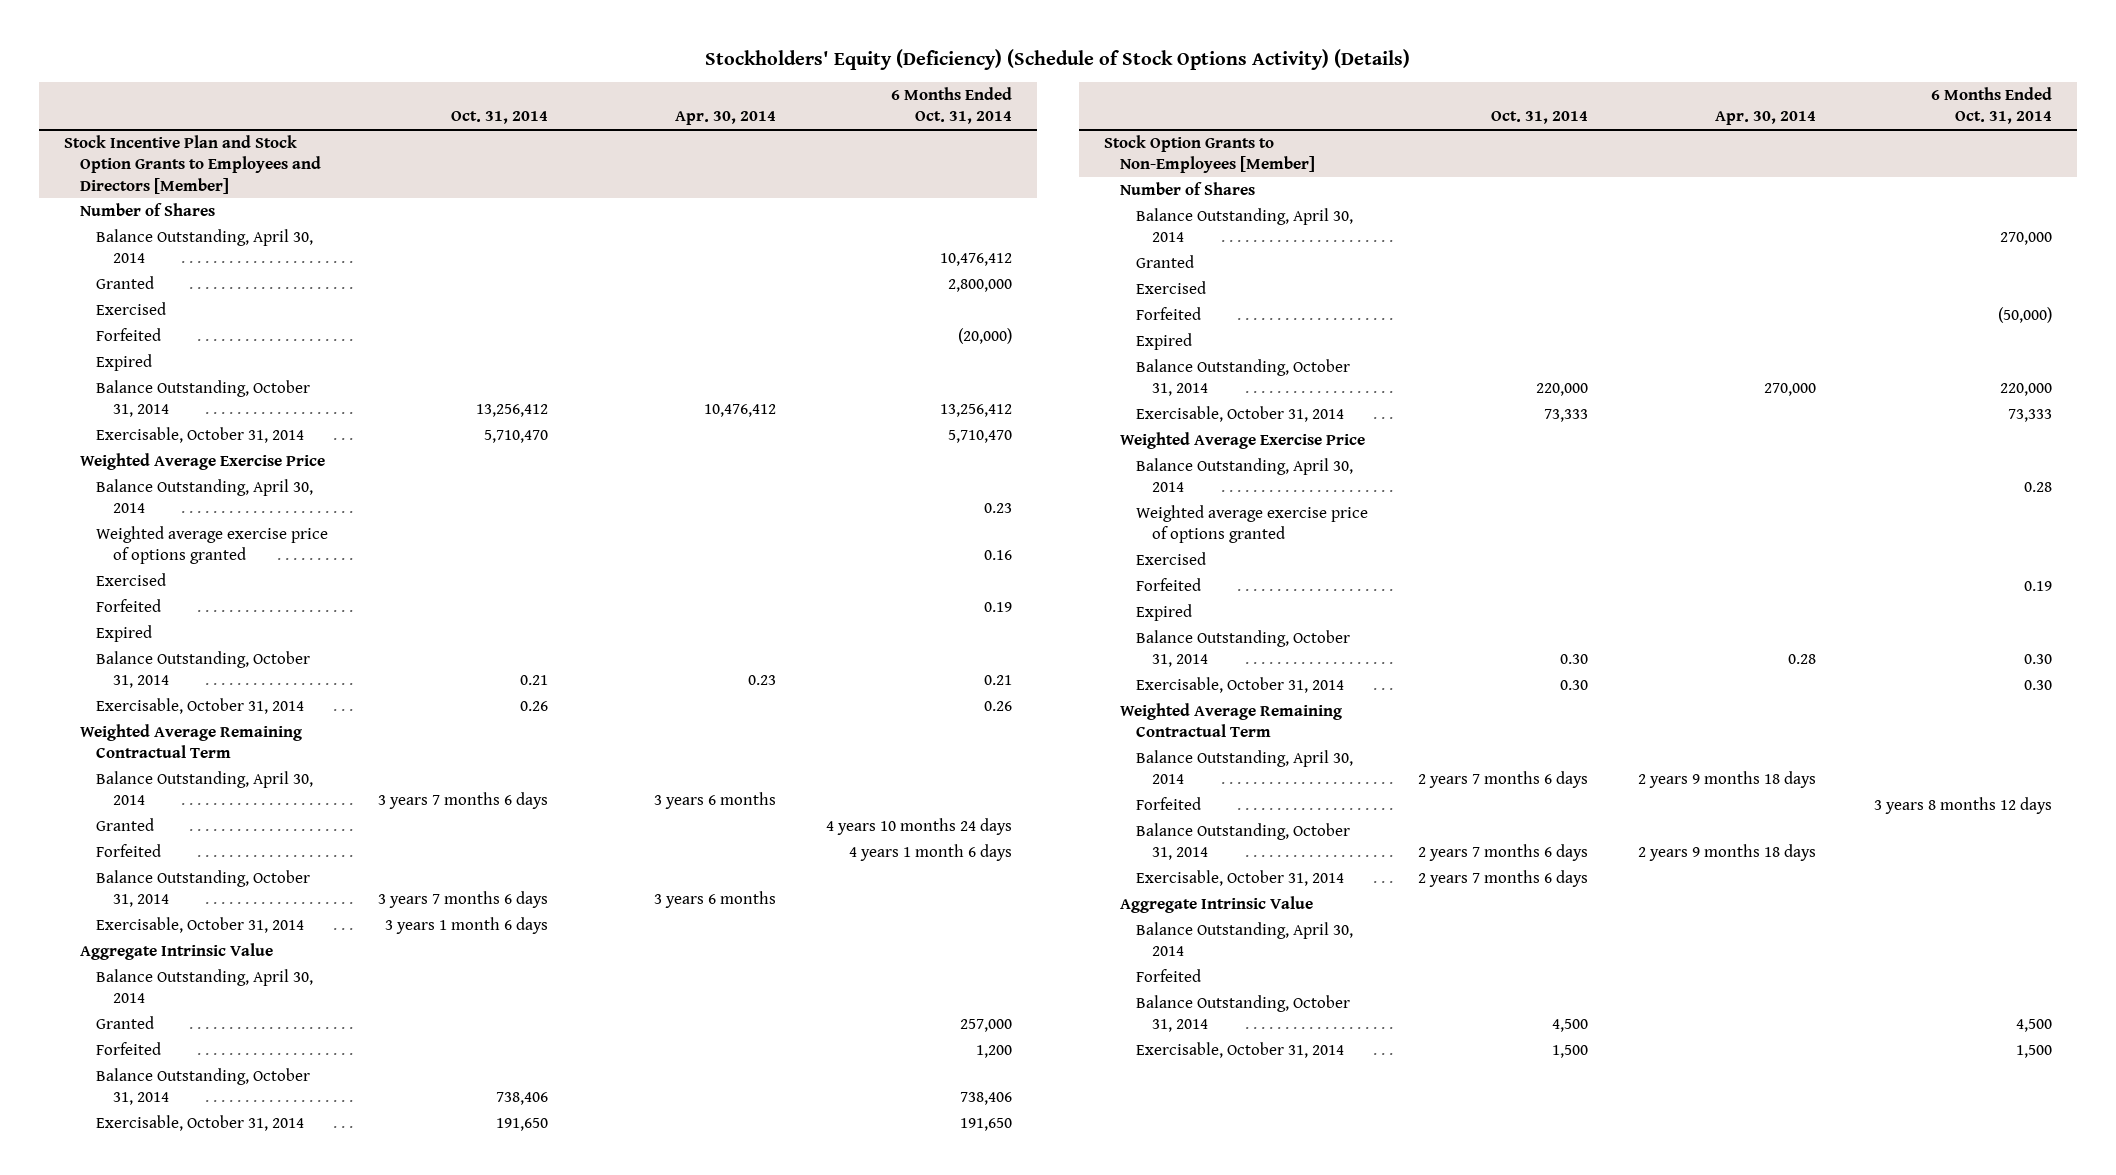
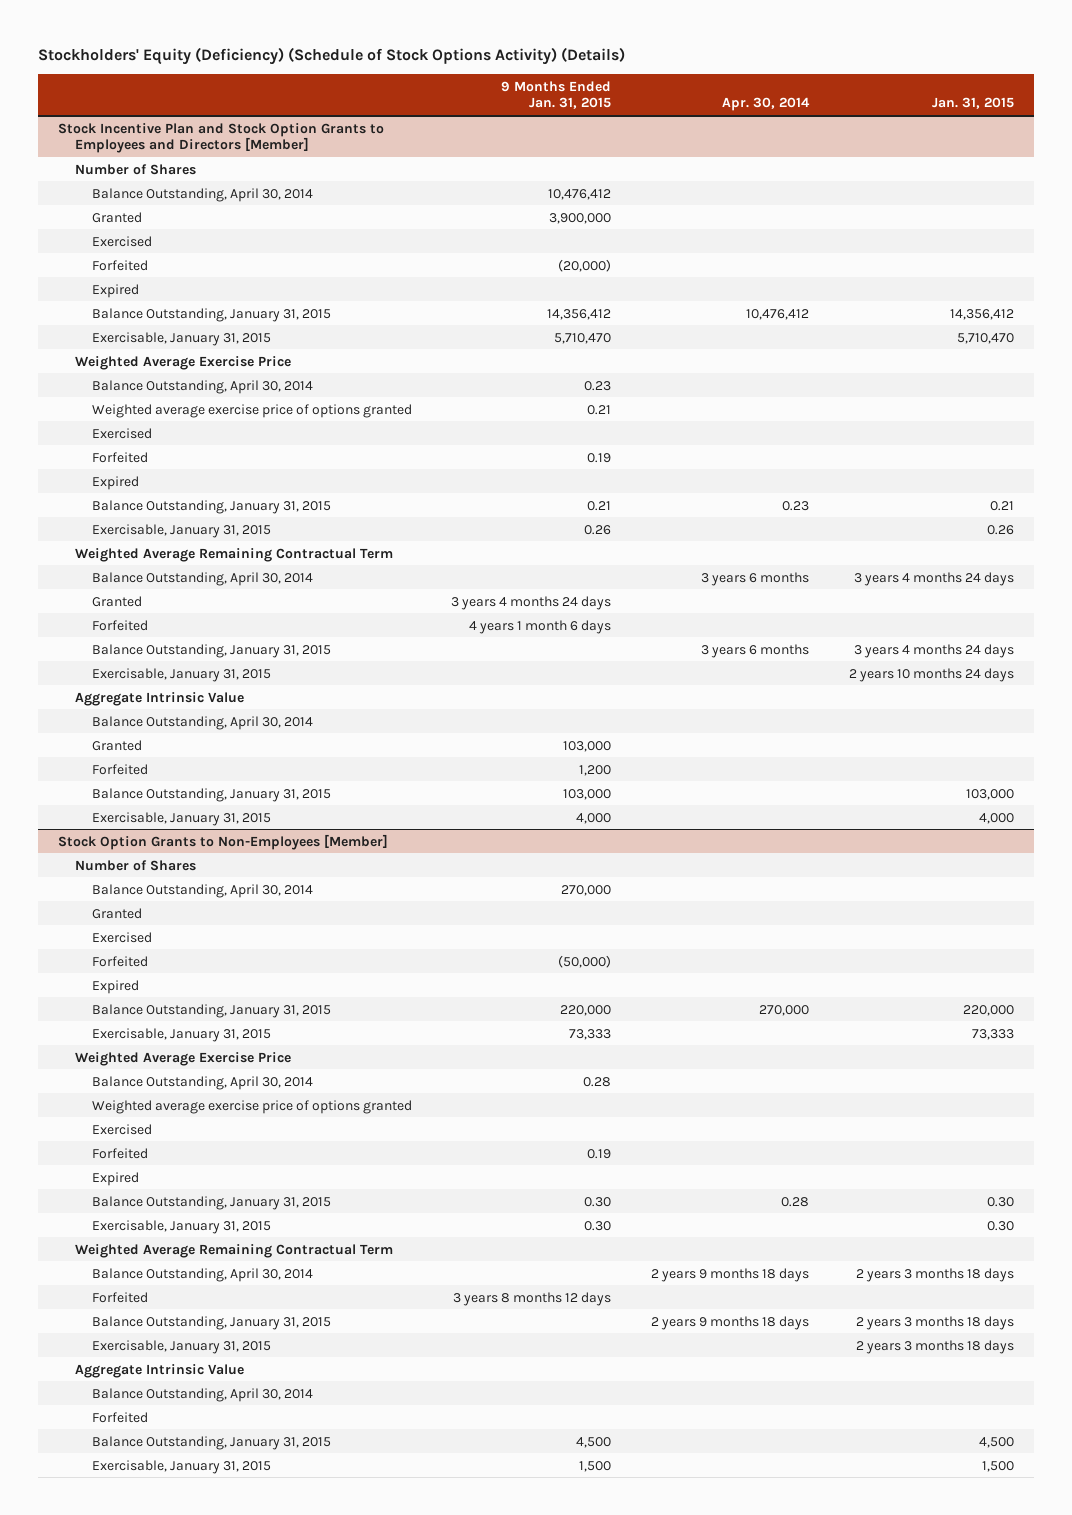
[451,111,549,125] Oct. 31, 2014 -> none
[891,87,1013,125] 6 Months Ended Oct. 31, 2014 -> none
none -> [501,80,612,110] 9 Months Ended Jan. 31, 2015
none -> [931,97,1014,110] Jan. 31, 2015
[96,380,311,418] Balance Outstanding, October 31, 2014 -> [91,307,331,322] Balance Outstanding, January 31, 2015
[96,427,305,444] Exercisable, October 31, 2014 -> [91,331,271,346] Exercisable, January 31, 2015
[96,651,311,689] Balance Outstanding, October 31, 2014 -> [91,499,331,514] Balance Outstanding, January 31, 2015
[96,698,305,715] Exercisable, October 31, 2014 -> [91,523,271,538] Exercisable, January 31, 2015
[96,870,311,908] Balance Outstanding, October 31, 2014 -> [91,643,331,658] Balance Outstanding, January 31, 2015
[96,917,305,934] Exercisable, October 31, 2014 -> [91,667,271,682] Exercisable, January 31, 2015
[96,1068,311,1106] Balance Outstanding, October 31, 2014 -> [91,787,331,802] Balance Outstanding, January 31, 2015
[96,1115,305,1132] Exercisable, October 31, 2014 -> [91,811,271,826] Exercisable, January 31, 2015
[1136,359,1351,397] Balance Outstanding, October 31, 2014 -> [91,1003,331,1018] Balance Outstanding, January 31, 2015
[1136,406,1345,423] Exercisable, October 31, 2014 -> [91,1027,271,1042] Exercisable, January 31, 2015
[1136,630,1351,668] Balance Outstanding, October 31, 2014 -> [91,1195,331,1210] Balance Outstanding, January 31, 2015
[1136,677,1345,694] Exercisable, October 31, 2014 -> [91,1219,271,1234] Exercisable, January 31, 2015
[1136,823,1351,861] Balance Outstanding, October 31, 2014 -> [91,1315,331,1330] Balance Outstanding, January 31, 2015
[1136,870,1345,887] Exercisable, October 31, 2014 -> [91,1339,271,1354] Exercisable, January 31, 2015
[1136,995,1351,1033] Balance Outstanding, October 31, 2014 -> [91,1435,331,1450] Balance Outstanding, January 31, 2015
[1136,1042,1345,1059] Exercisable, October 31, 2014 -> [91,1459,271,1474] Exercisable, January 31, 2015

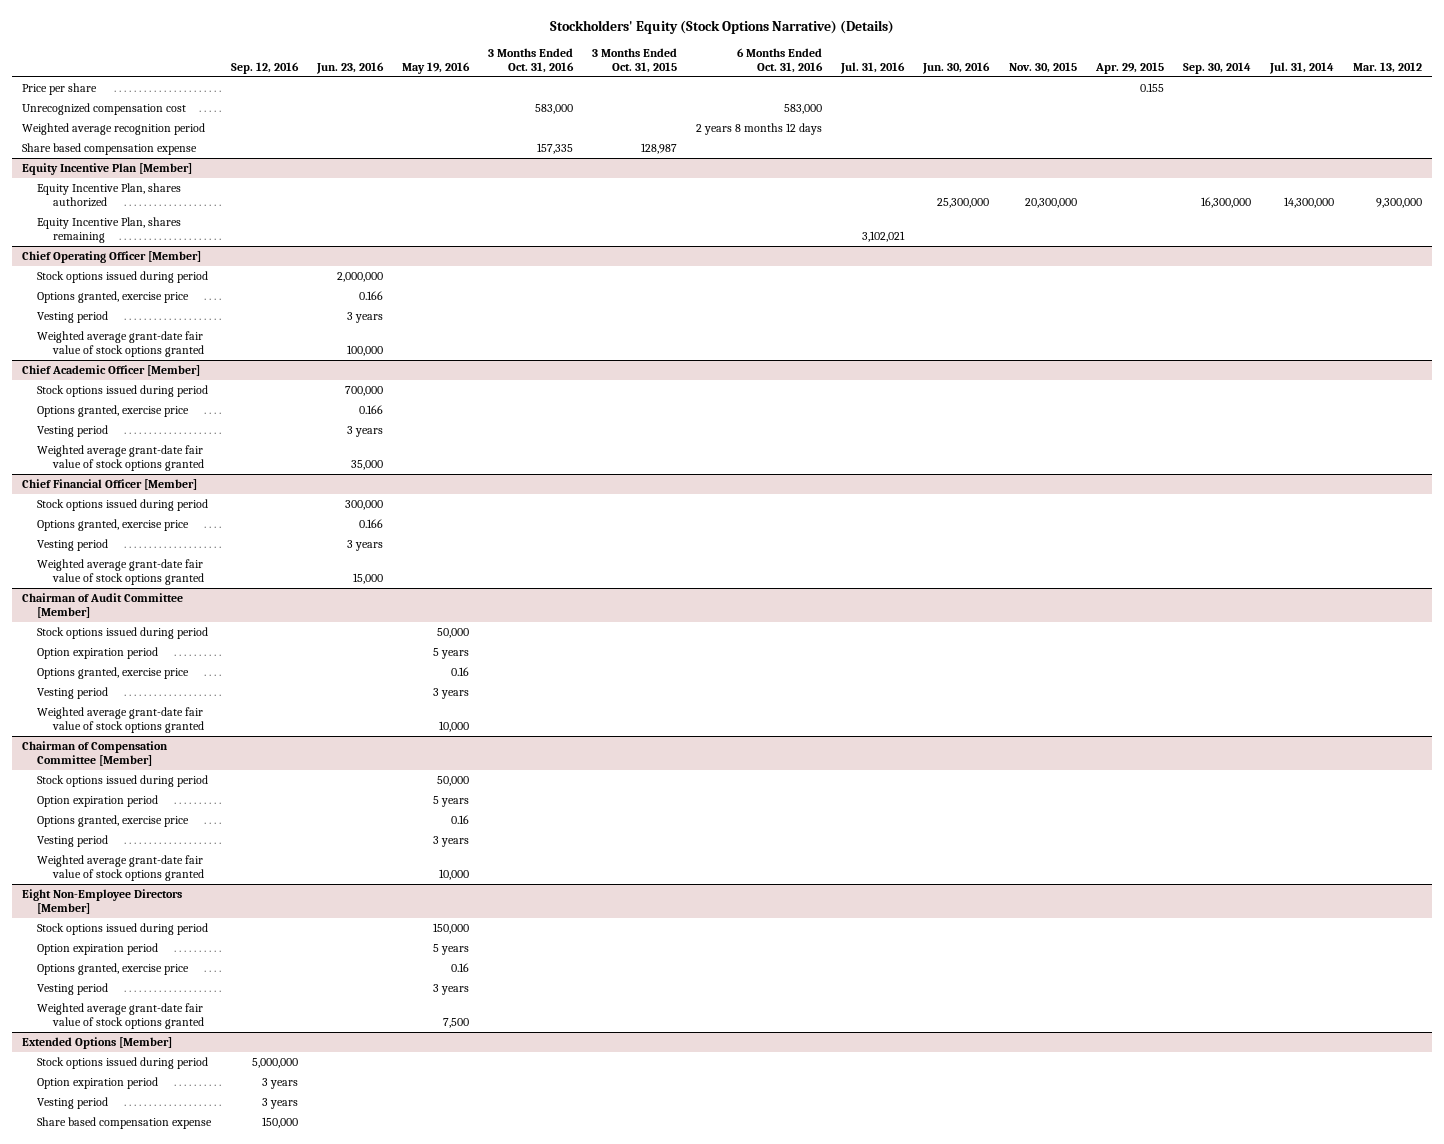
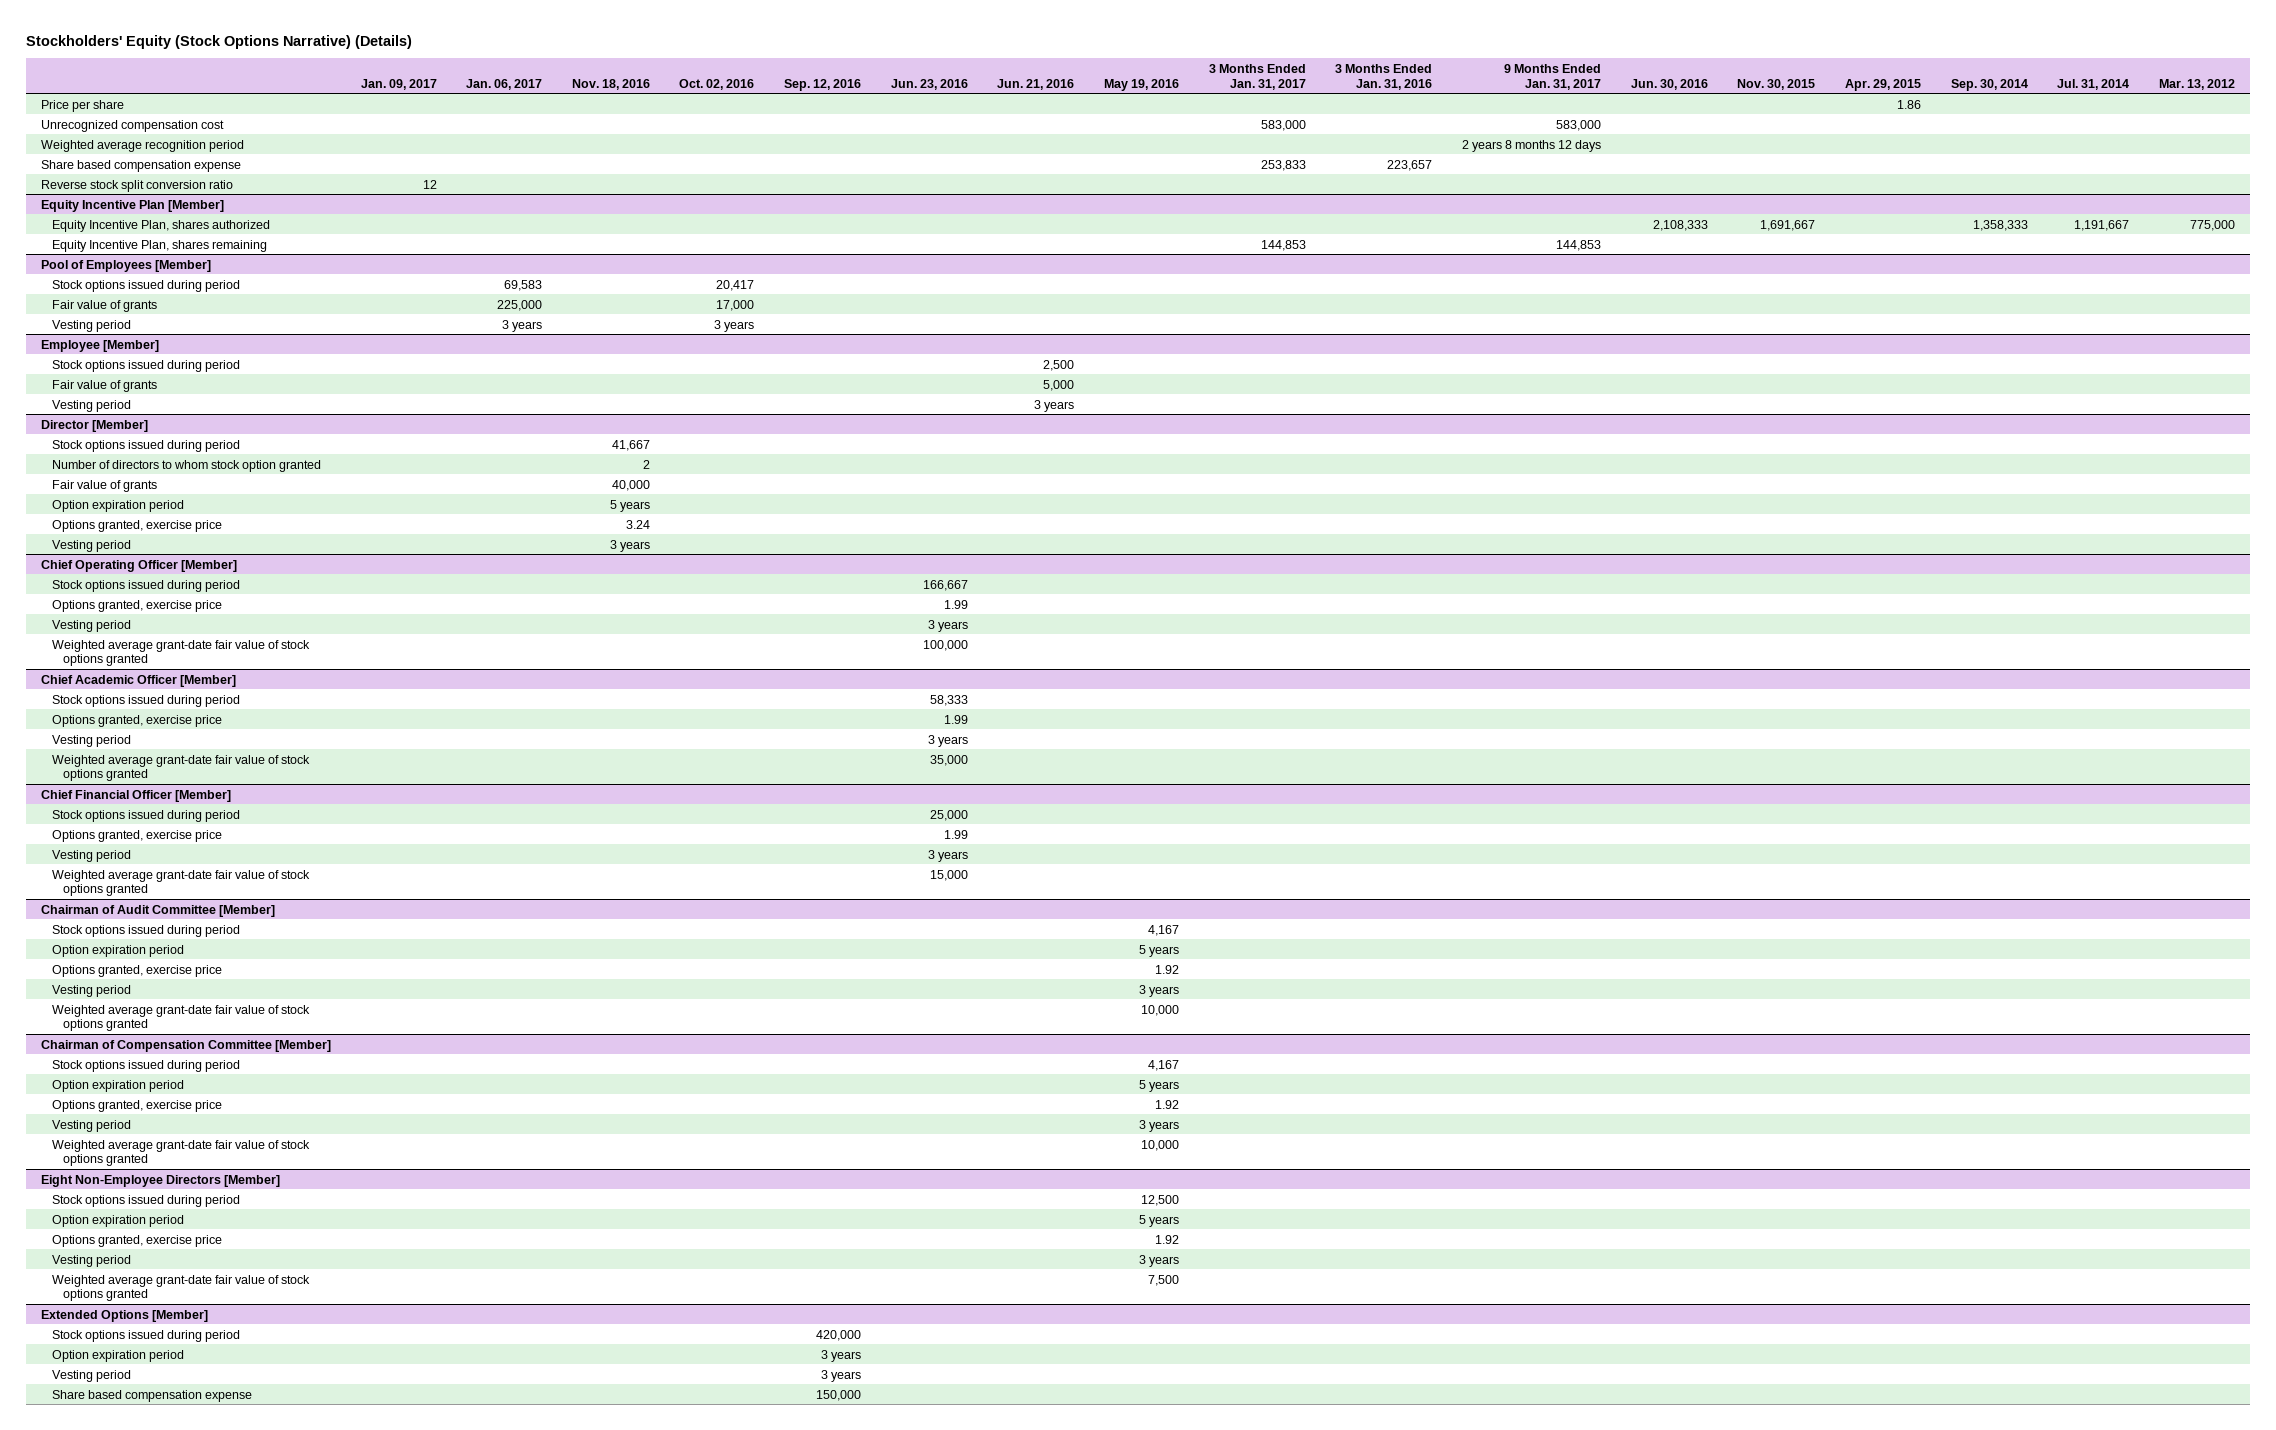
[487,47,574,73] 3 Months Ended Oct. 31, 2016 -> none
[592,47,678,73] 3 Months Ended Oct. 31, 2015 -> none
[737,47,824,73] 6 Months Ended Oct. 31, 2016 -> none
[840,61,906,74] Jul. 31, 2016 -> none
none -> [360,78,437,90] Jan. 09, 2017
none -> [466,78,543,90] Jan. 06, 2017
none -> [571,78,650,90] Nov. 18, 2016
none -> [679,78,755,90] Oct. 02, 2016
none -> [997,78,1075,90] Jun. 21, 2016
none -> [1208,63,1306,90] 3 Months Ended Jan. 31, 2017
none -> [1335,63,1433,90] 3 Months Ended Jan. 31, 2016
none -> [1503,63,1601,90] 9 Months Ended Jan. 31, 2017
[1139,83,1164,93] 0.155 -> [1896,99,1921,109] 1.86
none -> [40,179,233,192] Reverse stock split conversion ratio
[937,198,990,209] 25,300,000 -> [1652,219,1708,231] 2,108,333
[1024,198,1077,209] 20,300,000 -> [1760,219,1816,231] 1,691,667
[1200,197,1251,209] 16,300,000 -> [1972,219,2028,231] 1,358,333
[1283,197,1334,209] 14,300,000 -> [2074,219,2130,231] 1,191,667
[1376,198,1423,209] 9,300,000 -> [2189,219,2235,231] 775,000
none -> [40,259,211,272] Pool of Employees [Member]
none -> [51,279,240,292] Stock options issued during period
none -> [51,299,157,312] Fair value of grants
none -> [51,319,131,332] Vesting period
none -> [40,339,159,352] Employee [Member]
none -> [51,359,240,372] Stock options issued during period
none -> [51,379,157,392] Fair value of grants
none -> [51,399,131,412] Vesting period
none -> [40,419,148,432] Director [Member]
none -> [51,439,240,452] Stock options issued during period
none -> [51,459,321,472] Number of directors to whom stock option granted
none -> [51,479,157,492] Fair value of grants
none -> [51,499,184,512] Option expiration period
none -> [51,519,222,532] Options granted, exercise price
none -> [51,539,131,552] Vesting period
[336,272,383,283] 2,000,000 -> [922,579,968,591] 166,667
[358,291,383,301] 0.166 -> [943,599,968,609] 1.99
[344,386,383,397] 700,000 -> [929,694,968,706] 58,333
[358,405,383,415] 0.166 -> [943,714,968,724] 1.99
[344,500,383,511] 300,000 -> [929,809,968,821] 25,000
[358,519,383,529] 0.166 -> [943,829,968,839] 1.99
[436,628,469,639] 50,000 -> [1148,924,1180,936] 4,167
[450,667,469,677] 0.16 -> [1155,964,1180,974] 1.92
[436,776,469,787] 50,000 -> [1148,1059,1180,1071] 4,167
[450,815,469,825] 0.16 -> [1155,1099,1180,1109] 1.92
[432,923,469,935] 150,000 -> [1141,1194,1180,1206] 12,500
[450,963,469,973] 0.16 -> [1155,1234,1180,1244] 1.92
[251,1058,298,1069] 5,000,000 -> [816,1329,862,1341] 420,000

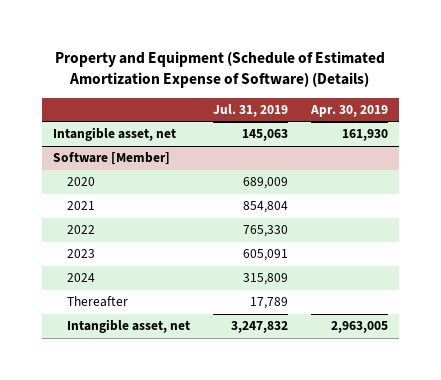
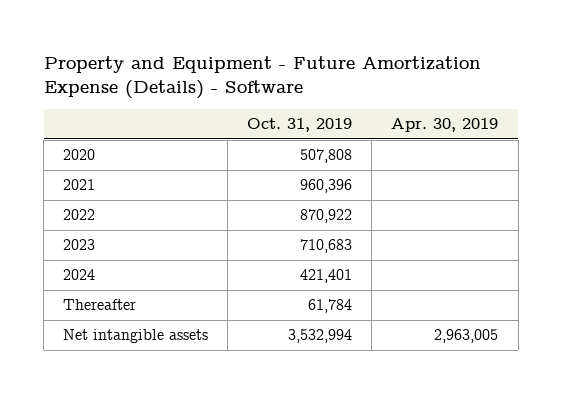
[55,50,386,89] Property and Equipment (Schedule of Estimated Amortization Expense of Software) (Details) -> [43,55,481,100] Property and Equipment - Future Amortization Expense (Details) - Software
[213,103,289,117] Jul. 31, 2019 -> none
none -> [247,118,353,133] Oct. 31, 2019
[52,152,170,166] Software [Member] -> none
[67,177,96,187] 2020 -> none
[67,201,96,211] 2021 -> none
[67,225,96,235] 2022 -> none
[67,249,96,259] 2023 -> none
[67,273,96,283] 2024 -> none
[67,296,129,308] Thereafter -> none
[67,319,191,334] Intangible asset, net -> none
none -> [63,149,96,161] 2020
none -> [63,179,96,191] 2021
none -> [63,209,96,221] 2022
none -> [63,239,96,251] 2023
none -> [63,269,96,281] 2024
none -> [63,299,137,311] Thereafter
[52,127,176,142] Intangible asset, net -> [63,329,209,344] Net intangible assets
[341,129,388,142] 161,930 -> [434,329,499,344] 2,963,005

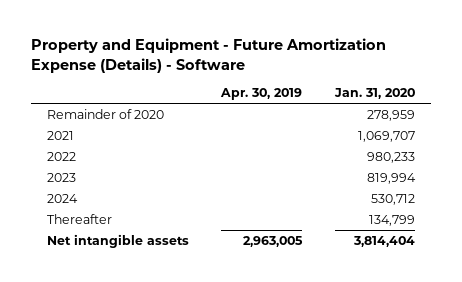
[247,118,353,133] Oct. 31, 2019 -> none
none -> [333,88,415,100] Jan. 31, 2020
[63,149,96,161] 2020 -> [47,108,165,119] Remainder of 2020

